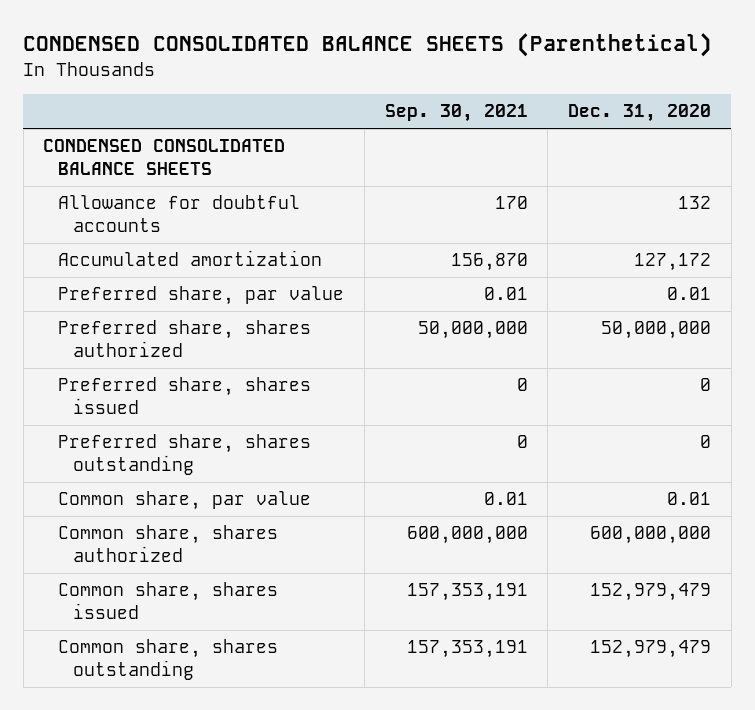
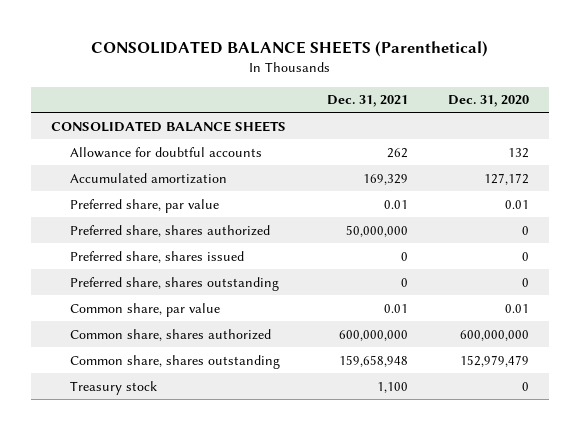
[23,33,713,58] CONDENSED CONSOLIDATED BALANCE SHEETS (Parenthetical) -> [91,41,489,58] CONSOLIDATED BALANCE SHEETS (Parenthetical)
[384,104,528,123] Sep. 30, 2021 -> none
none -> [326,95,408,108] Dec. 31, 2021
[43,139,286,175] CONDENSED CONSOLIDATED BALANCE SHEETS -> [51,120,287,132] CONSOLIDATED BALANCE SHEETS
[601,321,712,340] 50,000,000 -> [521,225,529,235] 0
[58,582,279,619] Common share, shares issued -> none
none -> [69,380,157,395] Treasury stock

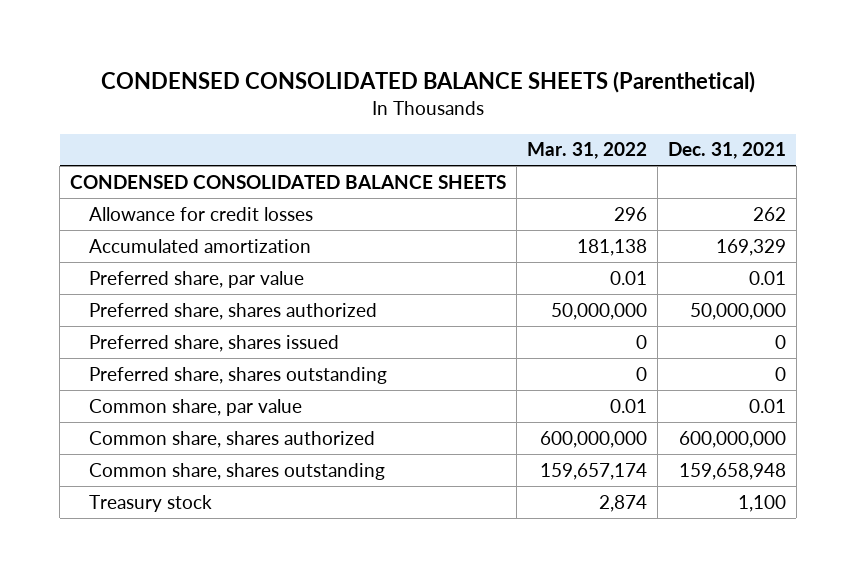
[91,41,489,58] CONSOLIDATED BALANCE SHEETS (Parenthetical) -> [100,71,755,94] CONDENSED CONSOLIDATED BALANCE SHEETS (Parenthetical)
[447,95,529,108] Dec. 31, 2020 -> none
none -> [526,142,647,160] Mar. 31, 2022
[51,120,287,132] CONSOLIDATED BALANCE SHEETS -> [69,174,506,189] CONDENSED CONSOLIDATED BALANCE SHEETS
[69,146,262,158] Allowance for doubtful accounts -> [89,206,314,221] Allowance for credit losses

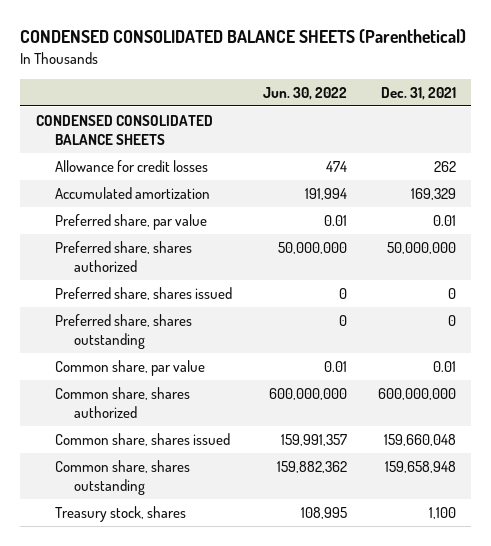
[526,142,647,160] Mar. 31, 2022 -> none
none -> [262,86,347,100] Jun. 30, 2022
none -> [54,432,230,446] Common share, shares issued
[89,494,213,512] Treasury stock -> [54,505,186,522] Treasury stock, shares

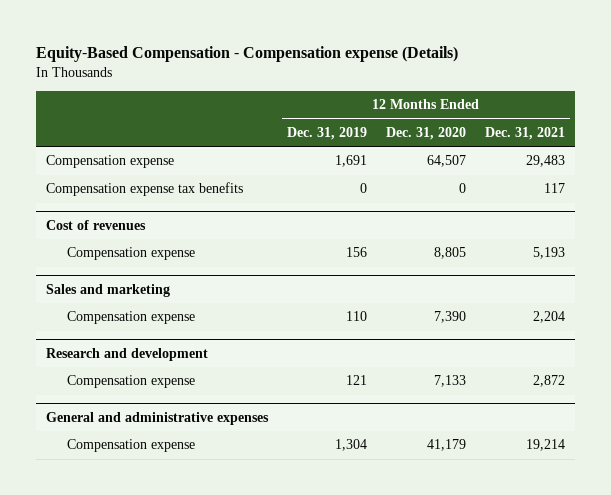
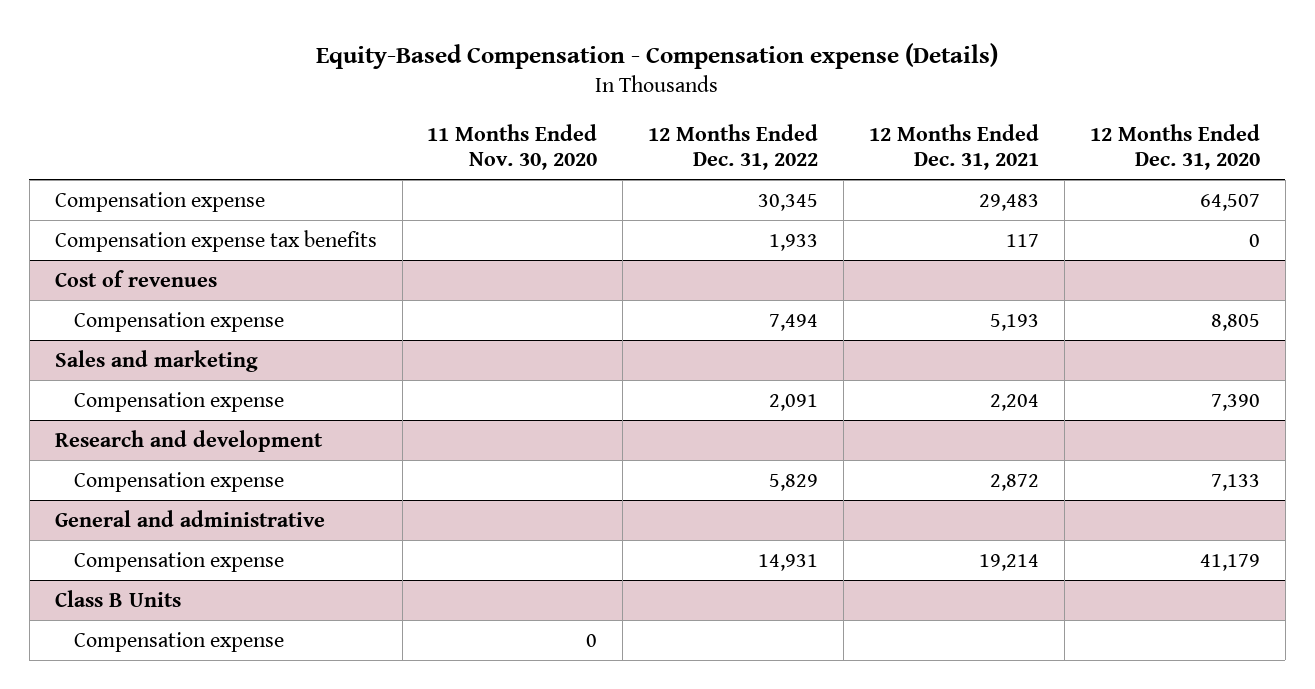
[287,127,368,141] Dec. 31, 2019 -> none
none -> [427,123,598,170] 11 Months Ended Nov. 30, 2020
none -> [648,123,819,170] 12 Months Ended Dec. 31, 2022
[45,412,269,426] General and administrative expenses -> [54,509,325,527] General and administrative
none -> [54,589,181,607] Class B Units
none -> [73,631,284,652] Compensation expense

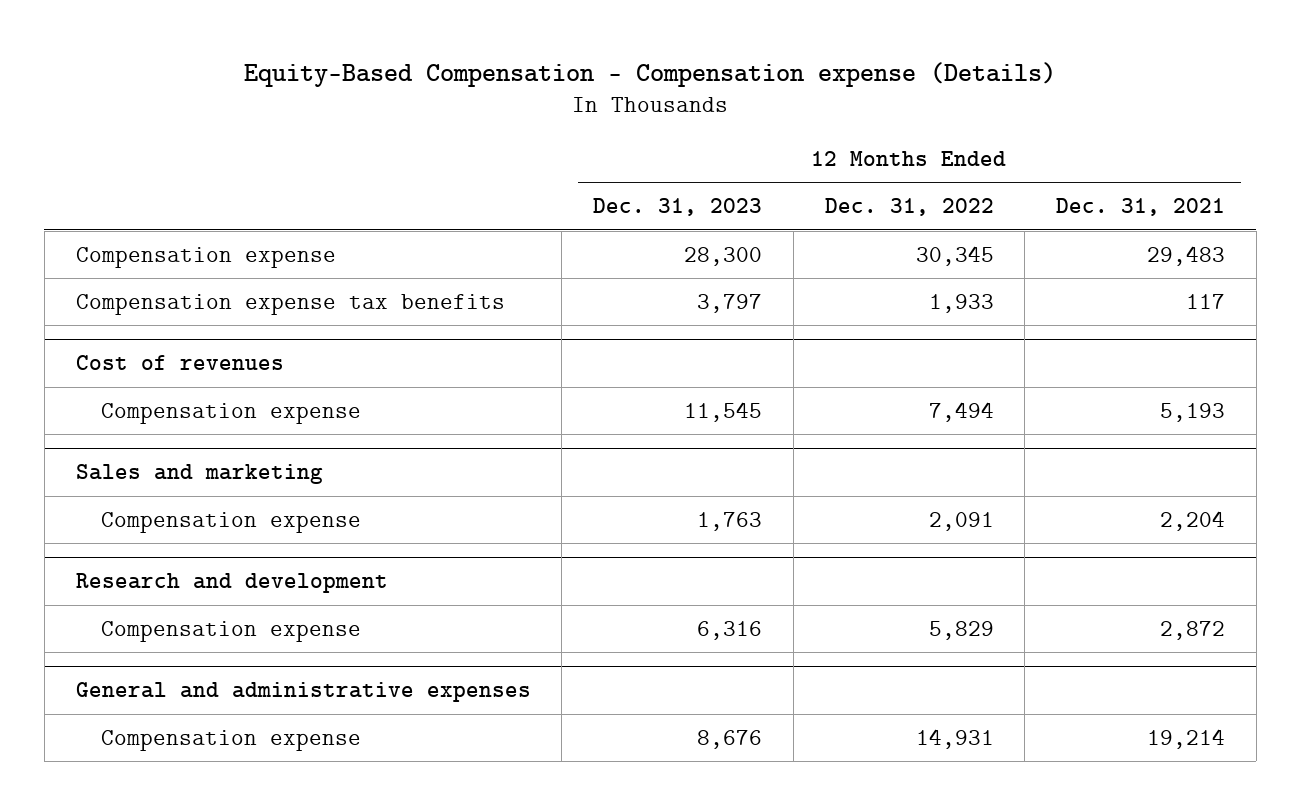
[427,123,598,170] 11 Months Ended Nov. 30, 2020 -> none
[1089,123,1260,170] 12 Months Ended Dec. 31, 2020 -> none
none -> [593,198,763,217] Dec. 31, 2023
[54,509,325,527] General and administrative -> [75,682,531,703] General and administrative expenses
[54,589,181,607] Class B Units -> none
[73,631,284,652] Compensation expense -> none

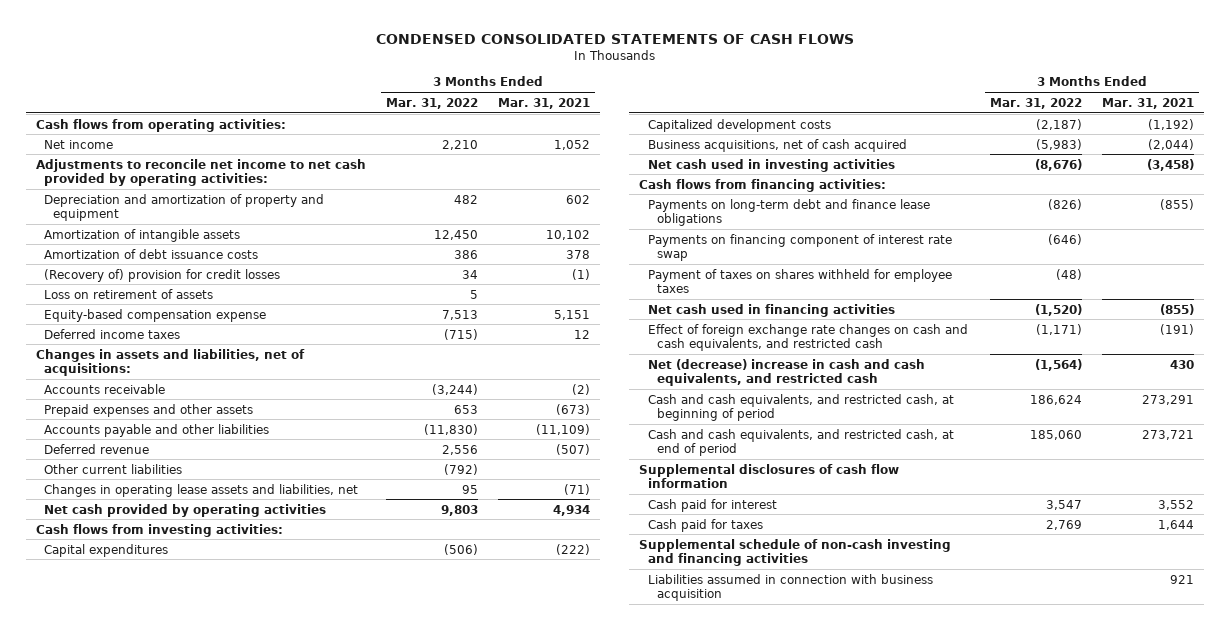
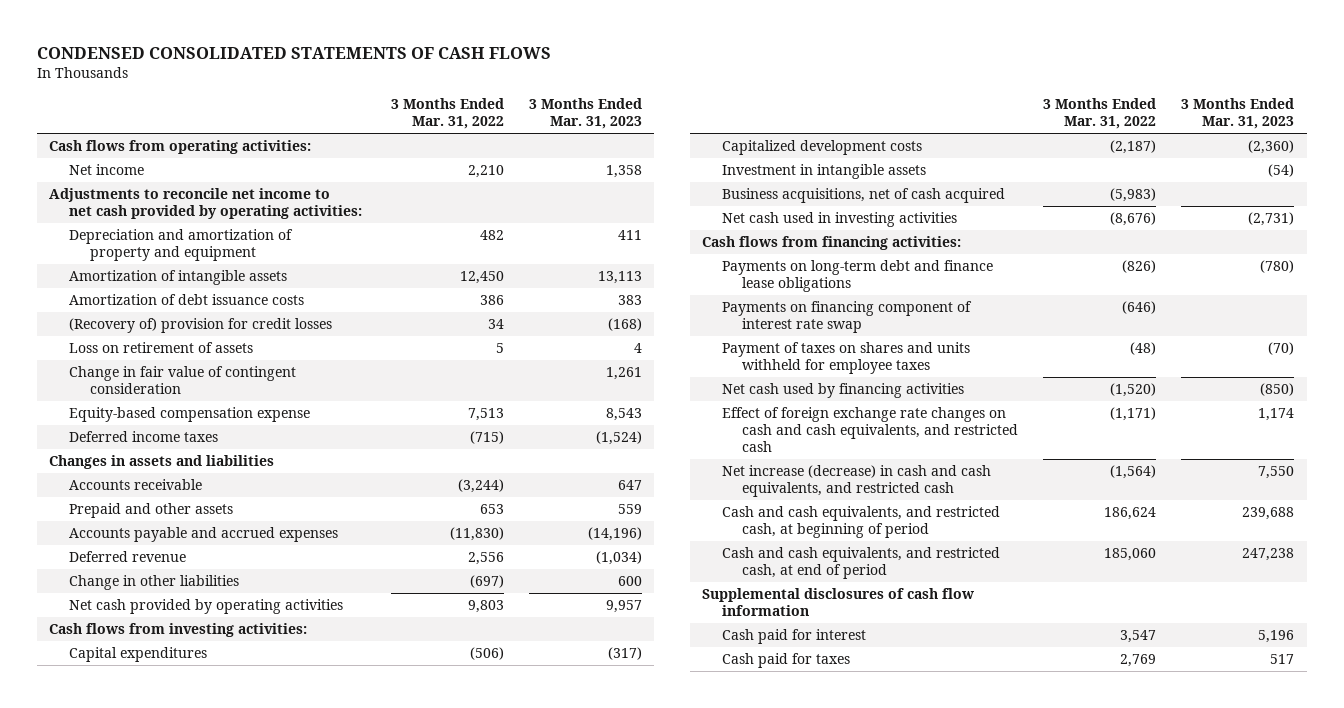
[497,97,590,109] Mar. 31, 2021 -> none
none -> [528,98,642,130] 3 Months Ended Mar. 31, 2023
none -> [69,366,297,395] Change in fair value of contingent consideration
[35,348,305,377] Changes in assets and liabilities, net of acquisitions: -> [49,455,275,470] Changes in assets and liabilities
[44,403,254,417] Prepaid expenses and other assets -> [69,503,234,519] Prepaid and other assets
[44,423,270,437] Accounts payable and other liabilities -> [69,527,339,543] Accounts payable and accrued expenses
[44,483,359,497] Changes in operating lease assets and liabilities, net -> none
[44,463,183,474] Other current liabilities -> [69,575,240,591] Change in other liabilities
[443,463,478,475] (792) -> [469,575,504,589] (697)
none -> [722,164,927,180] Investment in intangible assets
[648,268,953,294] Payment of taxes on shares withheld for employee taxes -> [722,342,971,375] Payment of taxes on shares and units withheld for employee taxes
[648,303,896,317] Net cash used in financing activities -> [722,383,965,399] Net cash used by financing activities
[648,358,926,387] Net (decrease) increase in cash and cash equivalents, and restricted cash -> [722,465,992,498] Net increase (decrease) in cash and cash equivalents, and restricted cash
[639,538,952,567] Supplemental schedule of non-cash investing and financing activities -> none
[648,573,934,602] Liabilities assumed in connection with business acquisition -> none

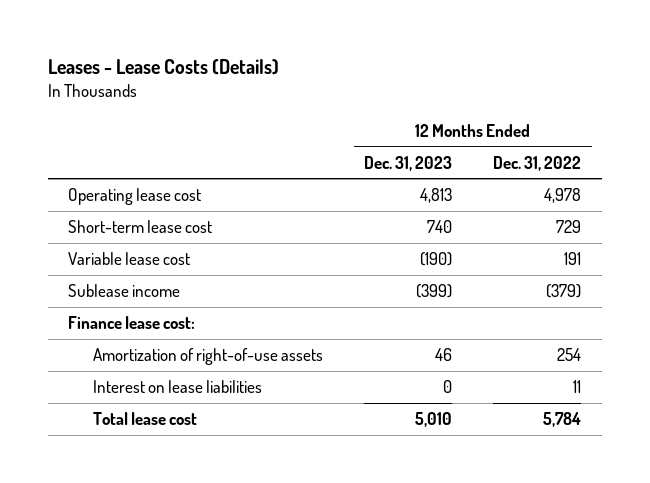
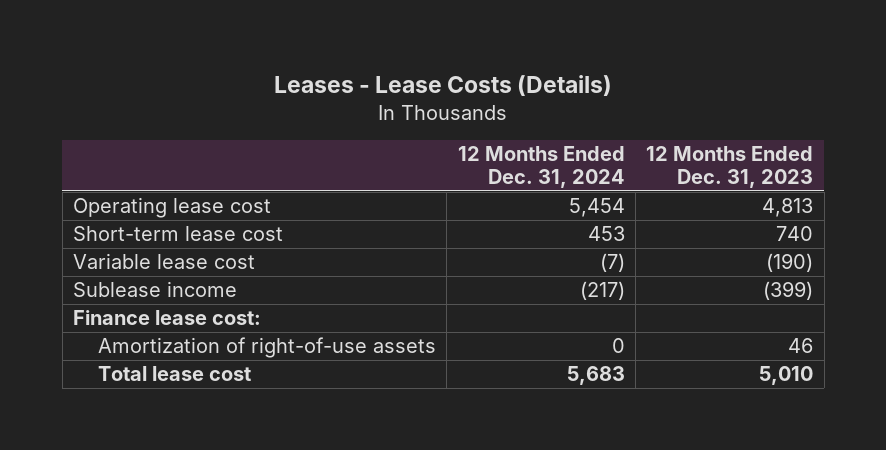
[493,155,582,171] Dec. 31, 2022 -> none
none -> [457,145,625,188] 12 Months Ended Dec. 31, 2024
[92,380,262,394] Interest on lease liabilities -> none

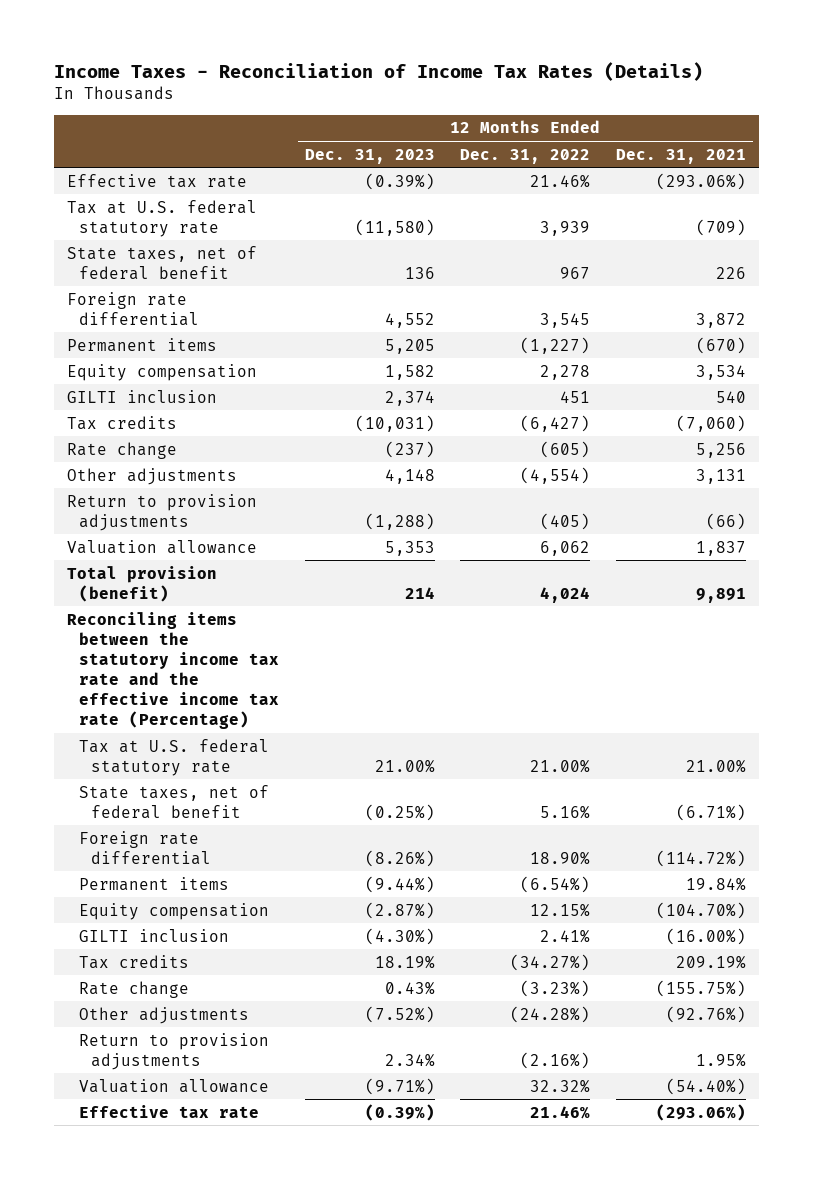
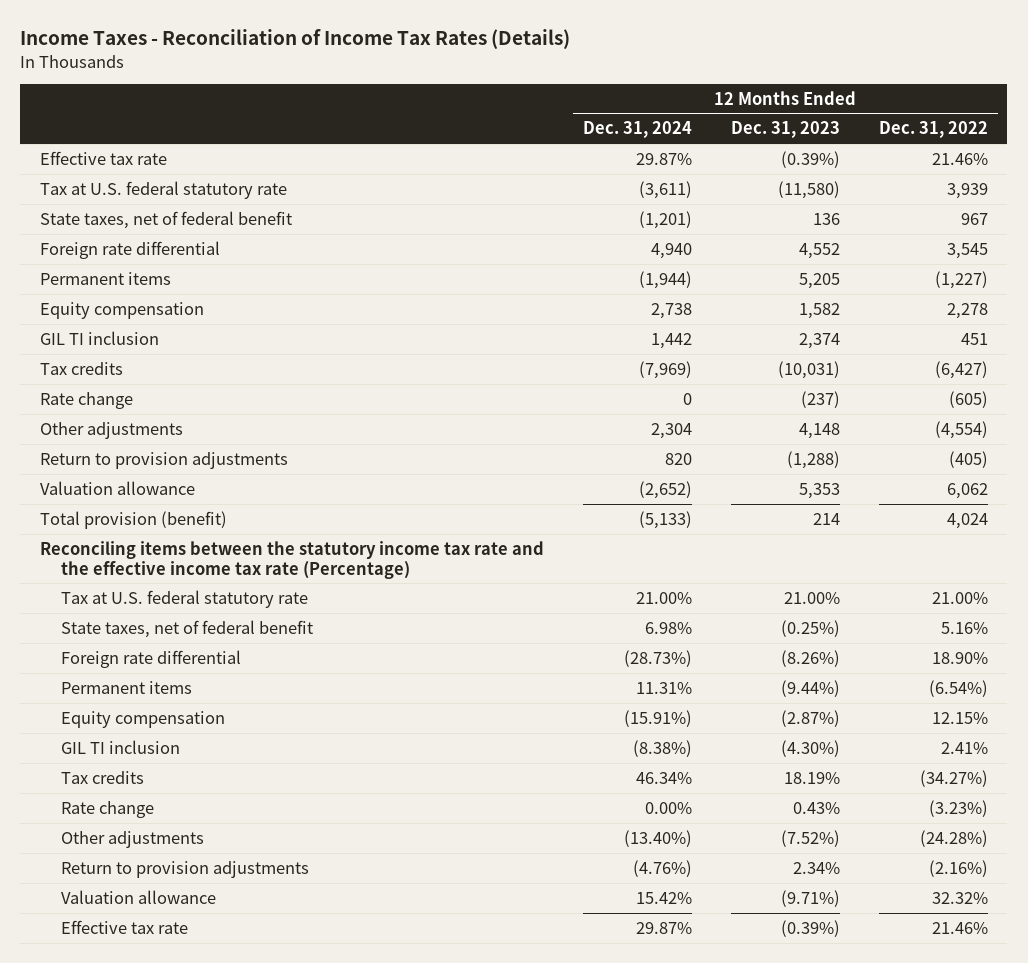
[616,148,747,164] Dec. 31, 2021 -> none
none -> [582,121,692,139] Dec. 31, 2024
[67,389,218,403] GILTI inclusion -> [39,330,159,345] GIL TI inclusion
[78,928,229,942] GILTI inclusion -> [60,739,180,754] GIL TI inclusion

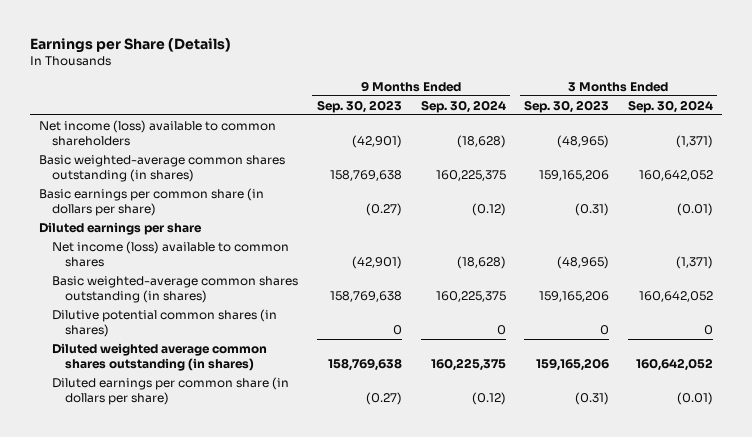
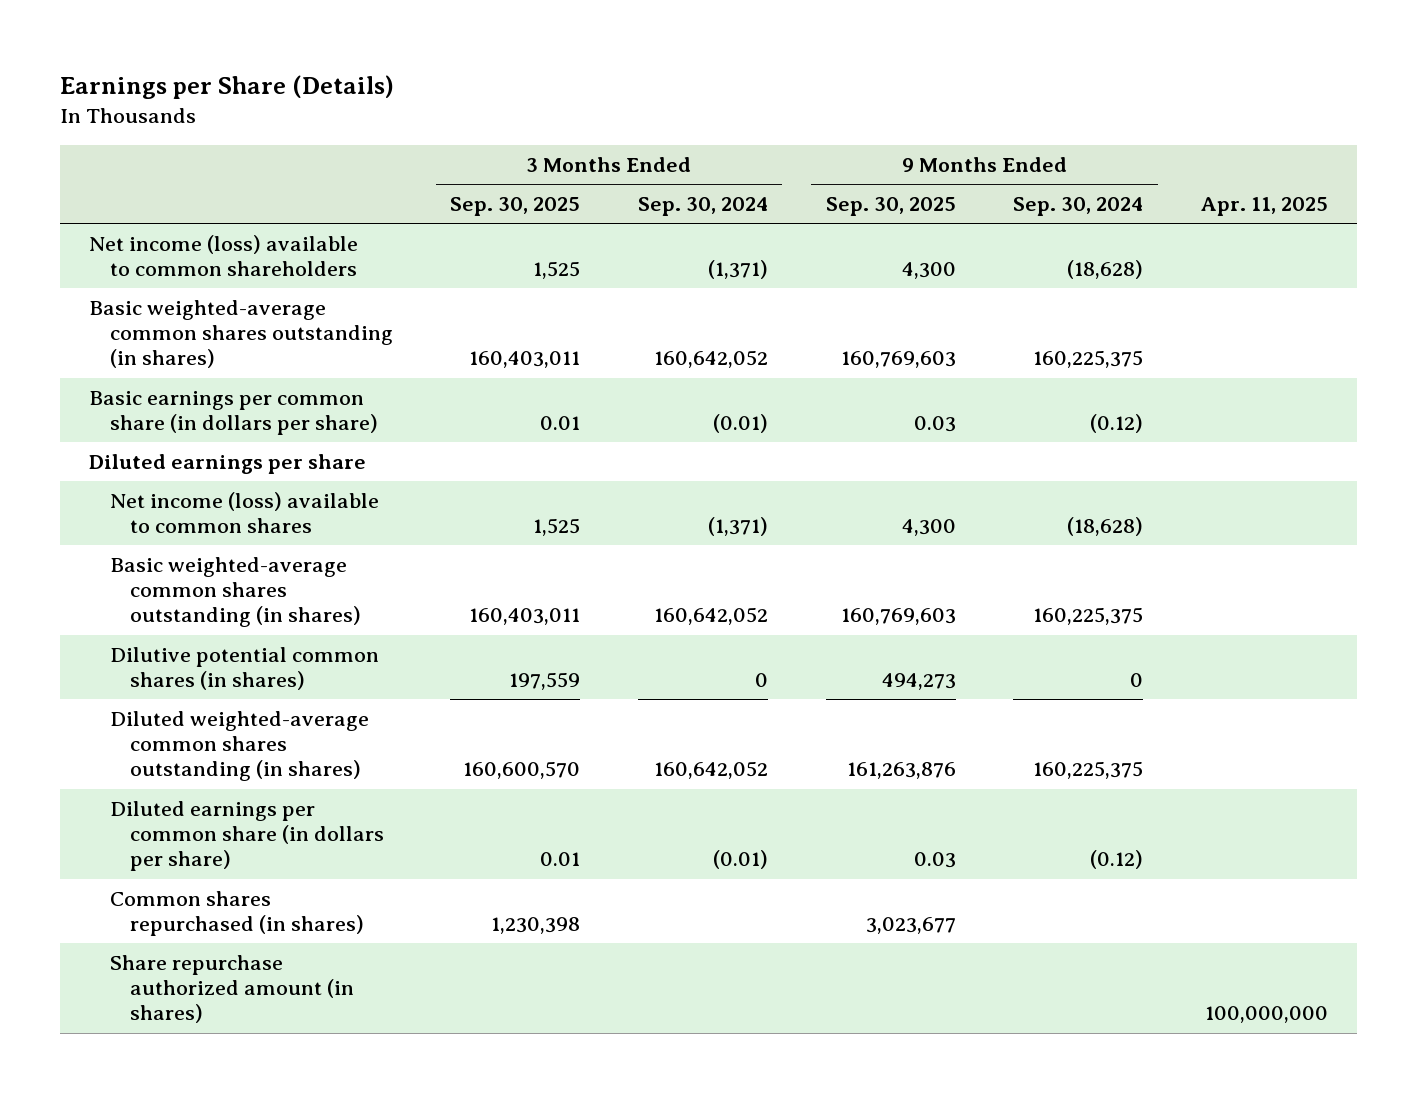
[316,99,402,113] Sep. 30, 2023 -> none
[524,99,610,113] Sep. 30, 2023 -> none
none -> [450,197,581,217] Sep. 30, 2025
none -> [825,197,956,217] Sep. 30, 2025
none -> [1201,197,1329,217] Apr. 11, 2025
[52,342,268,372] Diluted weighted average common shares outstanding (in shares) -> [109,711,369,782] Diluted weighted-average common shares outstanding (in shares)
none -> [109,891,364,937] Common shares repurchased (in shares)
none -> [109,955,354,1024] Share repurchase authorized amount (in shares)

